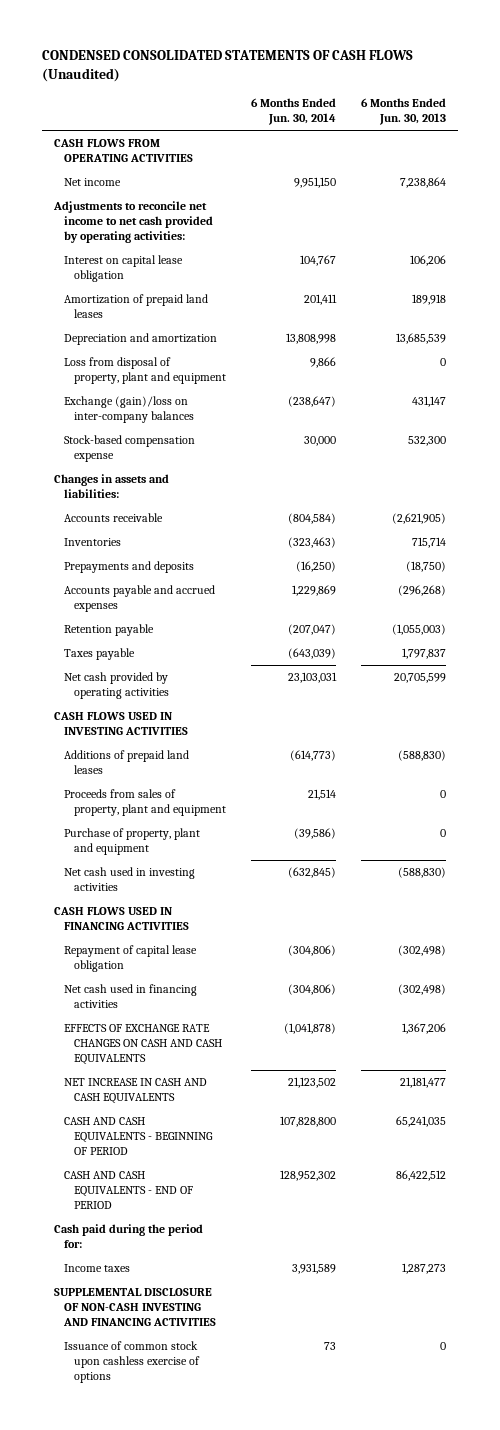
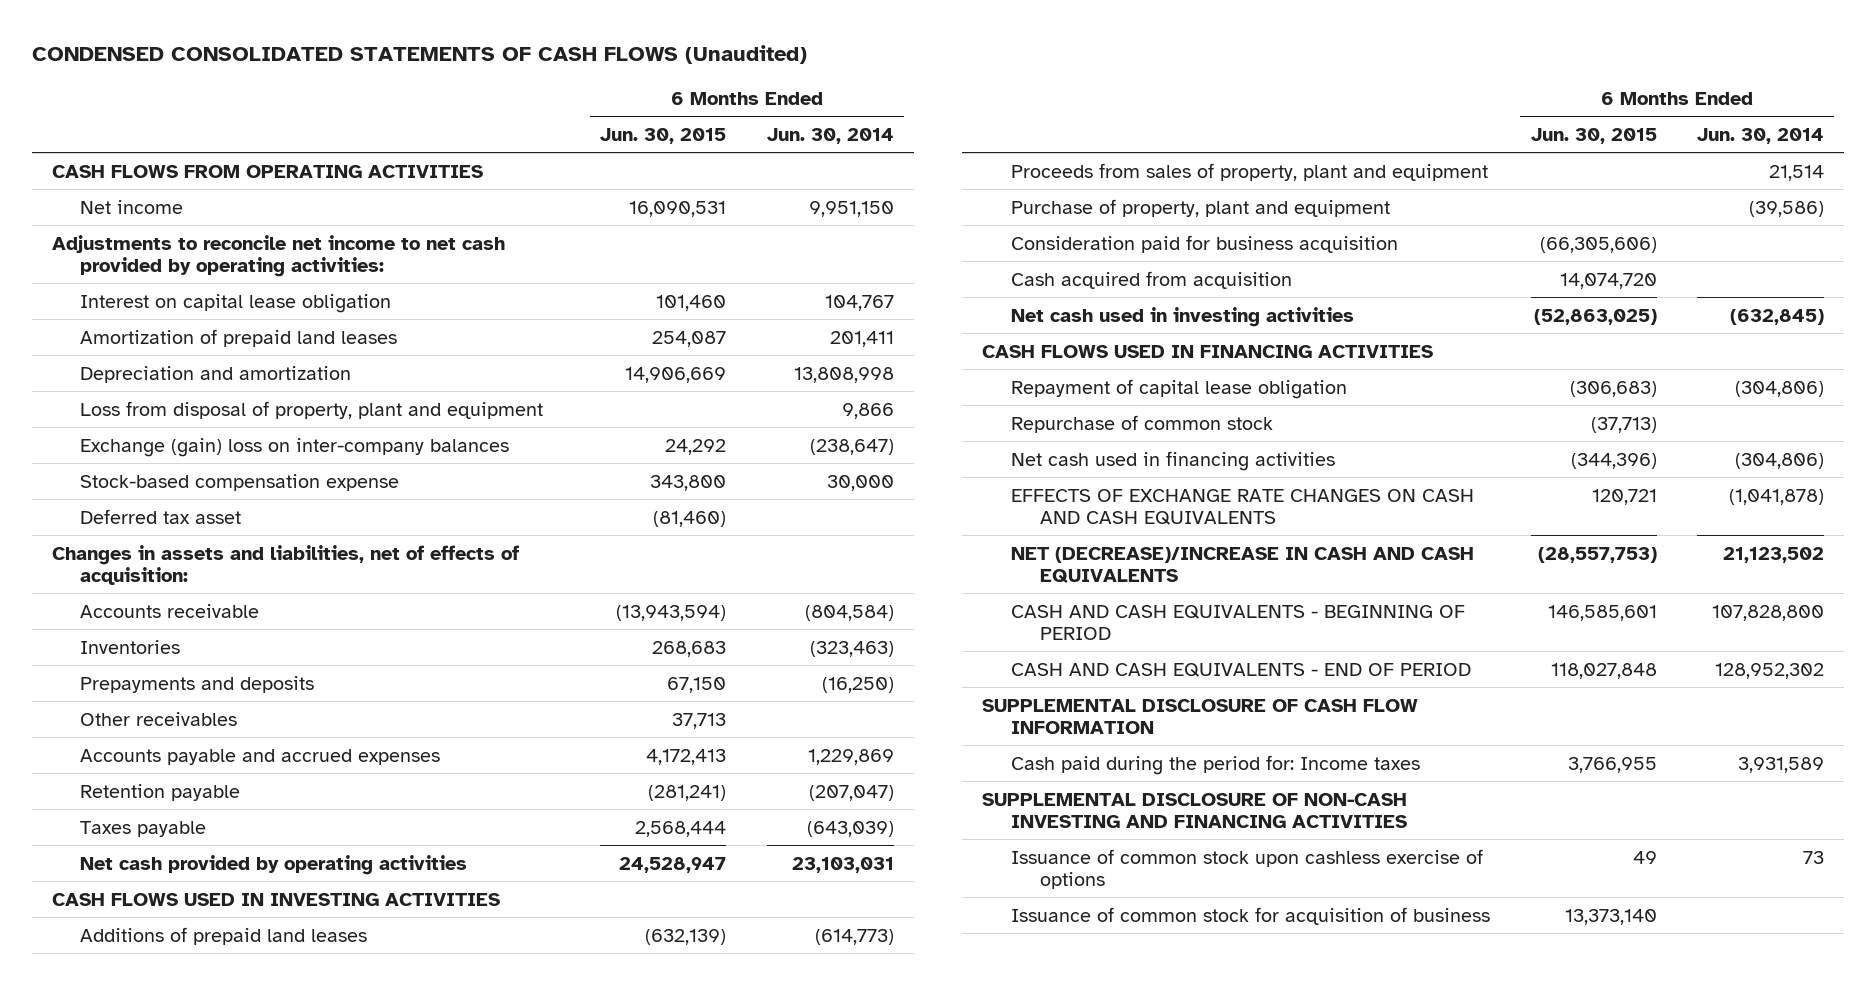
[360,98,446,126] 6 Months Ended Jun. 30, 2013 -> none
none -> [600,128,727,145] Jun. 30, 2015
[64,396,195,424] Exchange (gain)/loss on inter-company balances -> [80,437,510,457] Exchange (gain) loss on inter-company balances
none -> [80,508,242,524] Deferred tax asset
[54,474,170,499] Changes in assets and liabilities: -> [51,544,519,585] Changes in assets and liabilities, net of effects of acquisition:
none -> [80,711,238,726] Other receivables
none -> [1010,234,1398,253] Consideration paid for business acquisition
none -> [1010,270,1292,289] Cash acquired from acquisition
none -> [1010,414,1273,433] Repurchase of common stock
[64,1078,208,1105] NET INCREASE IN CASH AND CASH EQUIVALENTS -> [1010,546,1474,583] NET (DECREASE)/INCREASE IN CASH AND CASH EQUIVALENTS
[54,1224,204,1249] Cash paid during the period for: -> [982,698,1419,734] SUPPLEMENTAL DISCLOSURE OF CASH FLOW INFORMATION
[64,1264,131,1273] Income taxes -> [1010,754,1420,775] Cash paid during the period for: Income taxes
none -> [1010,906,1490,925] Issuance of common stock for acquisition of business

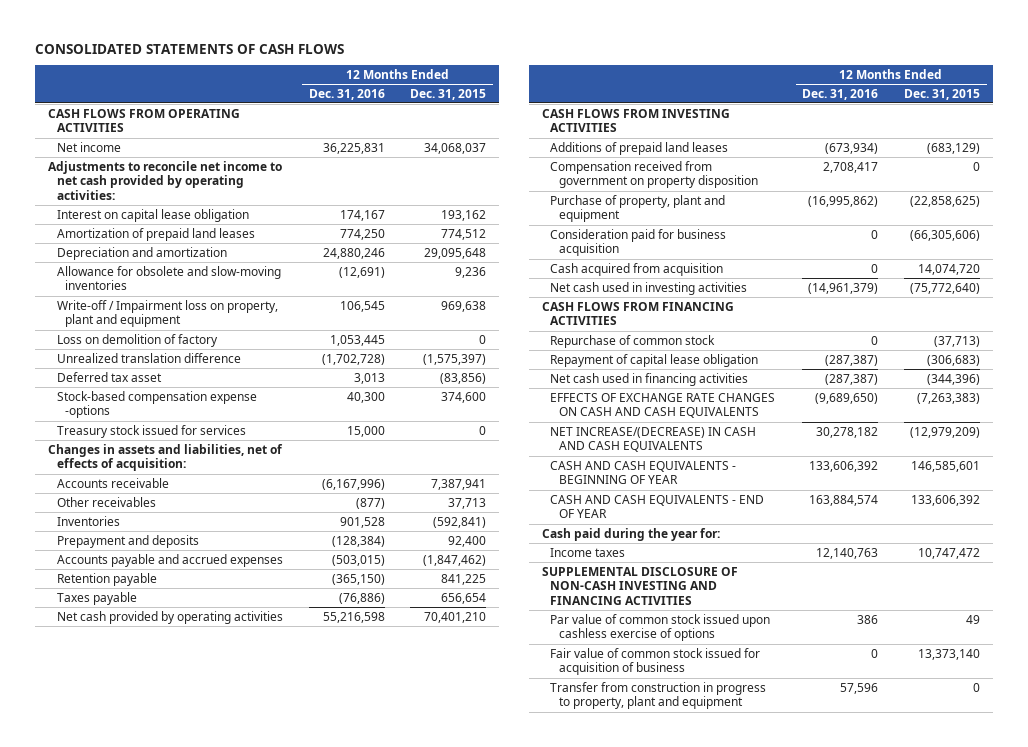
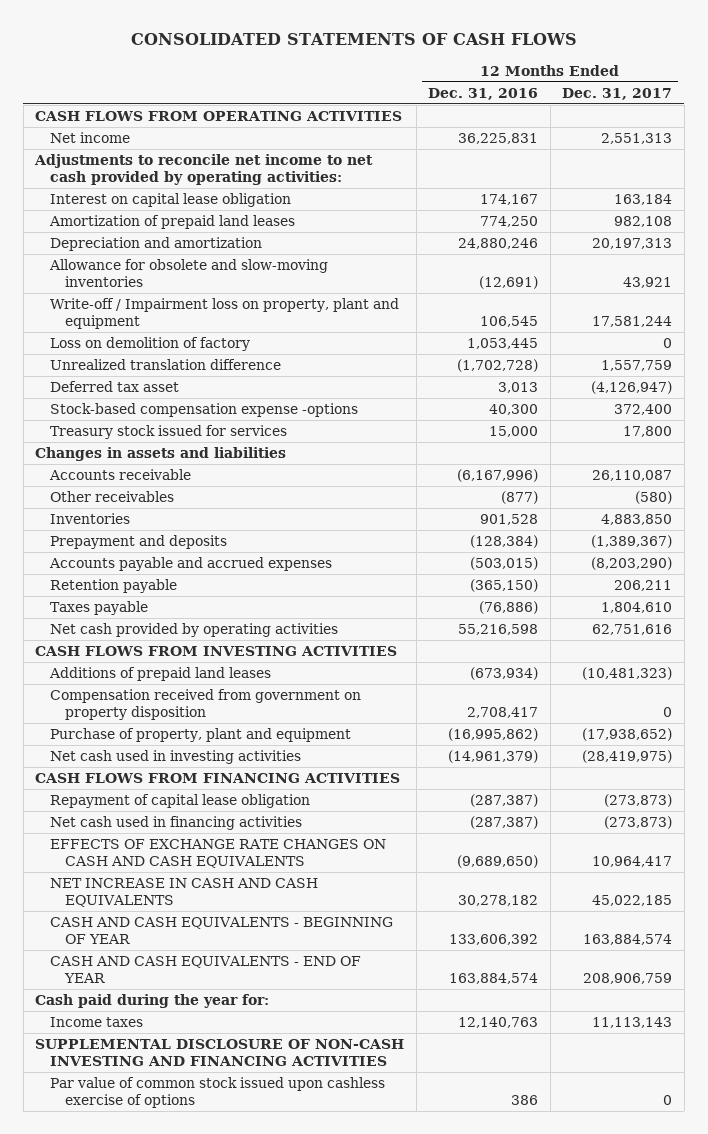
[410,88,487,100] Dec. 31, 2015 -> none
none -> [562,87,673,100] Dec. 31, 2017
[48,443,284,472] Changes in assets and liabilities, net of effects of acquisition: -> [35,447,287,462] Changes in assets and liabilities
[550,228,727,257] Consideration paid for business acquisition -> none
[550,262,724,276] Cash acquired from acquisition -> none
[550,334,716,348] Repurchase of common stock -> none
[550,426,757,453] NET INCREASE/(DECREASE) IN CASH AND CASH EQUIVALENTS -> [50,878,319,907] NET INCREASE IN CASH AND CASH EQUIVALENTS
[550,647,761,676] Fair value of common stock issued for acquisition of business -> none
[550,681,767,710] Transfer from construction in progress to property, plant and equipment -> none

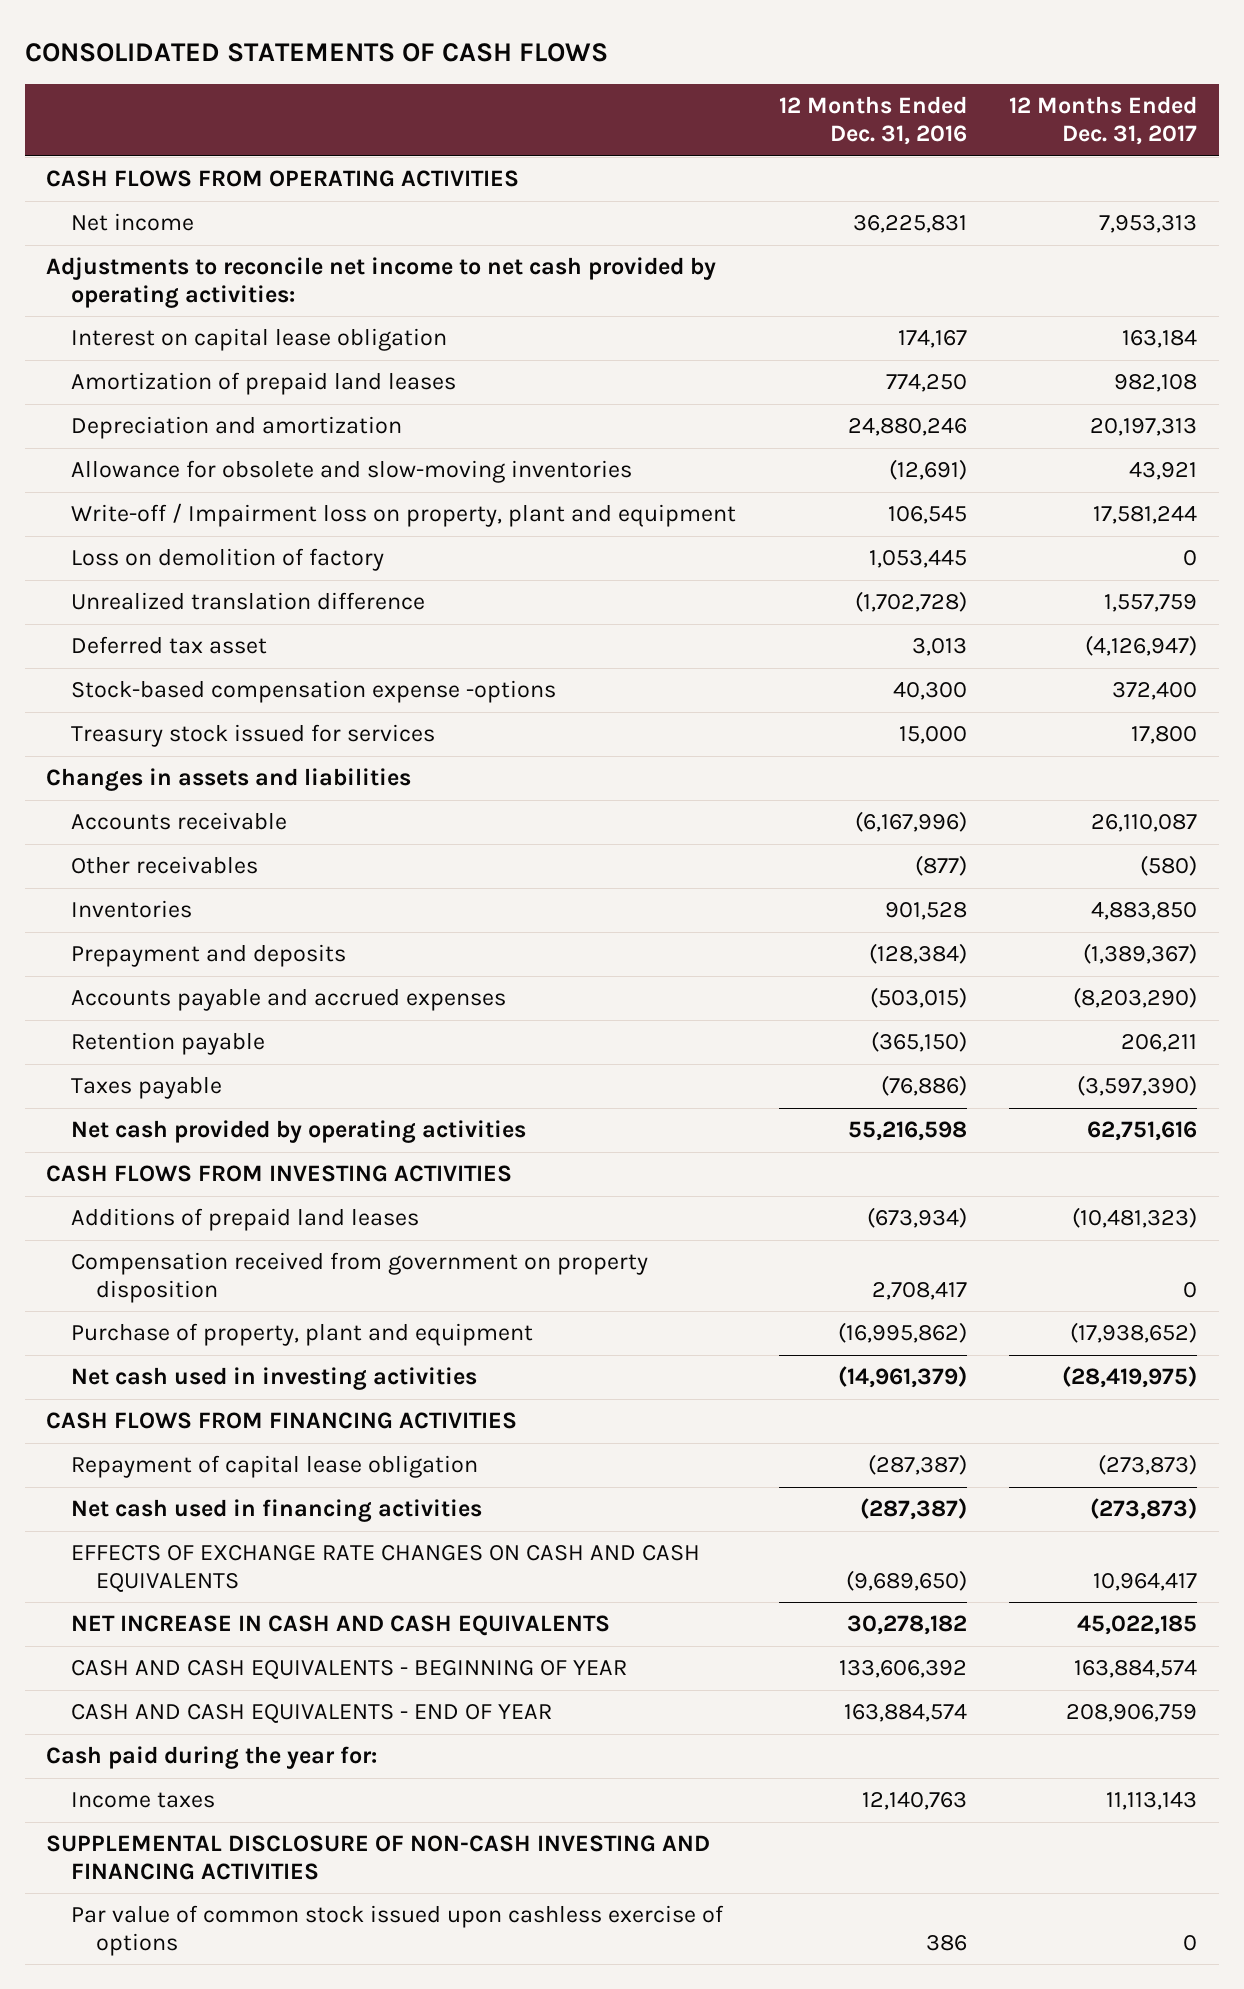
[601,133,673,145] 2,551,313 -> [1099,215,1198,234] 7,953,313
[601,602,673,614] 1,804,610 -> [1077,1075,1198,1097] (3,597,390)

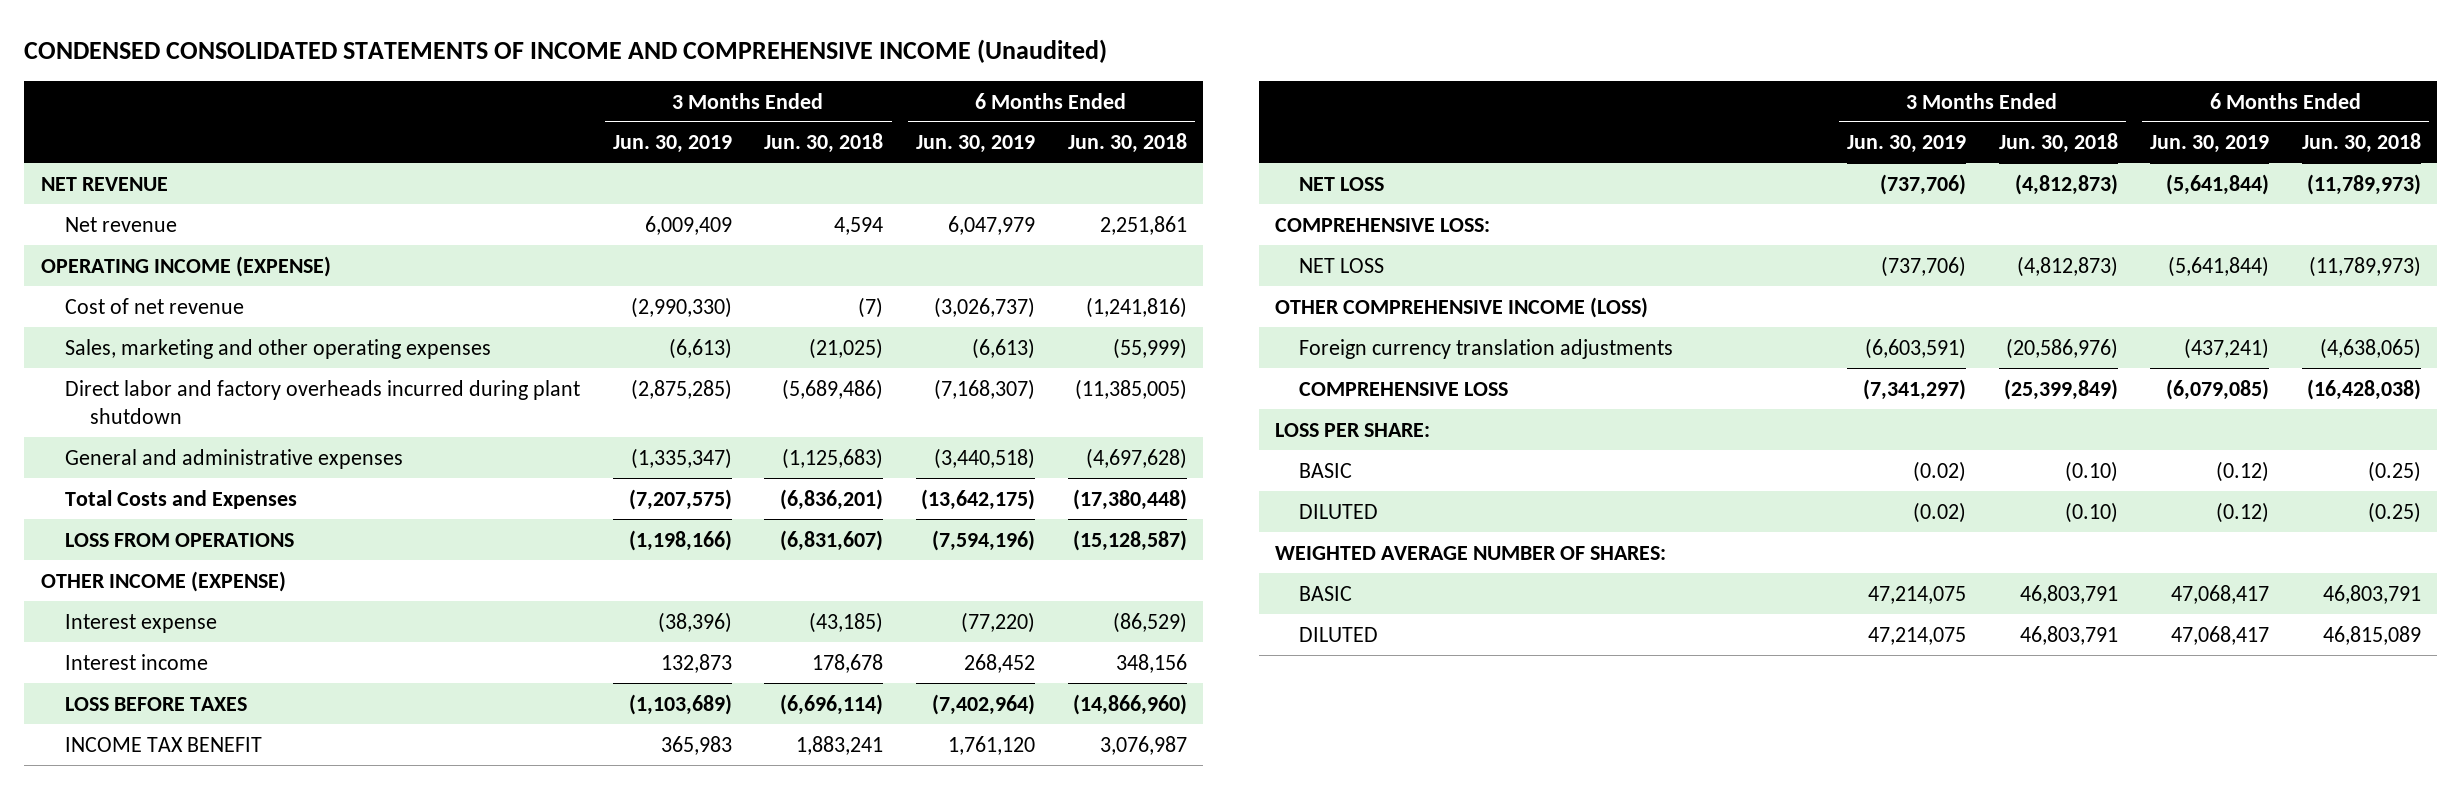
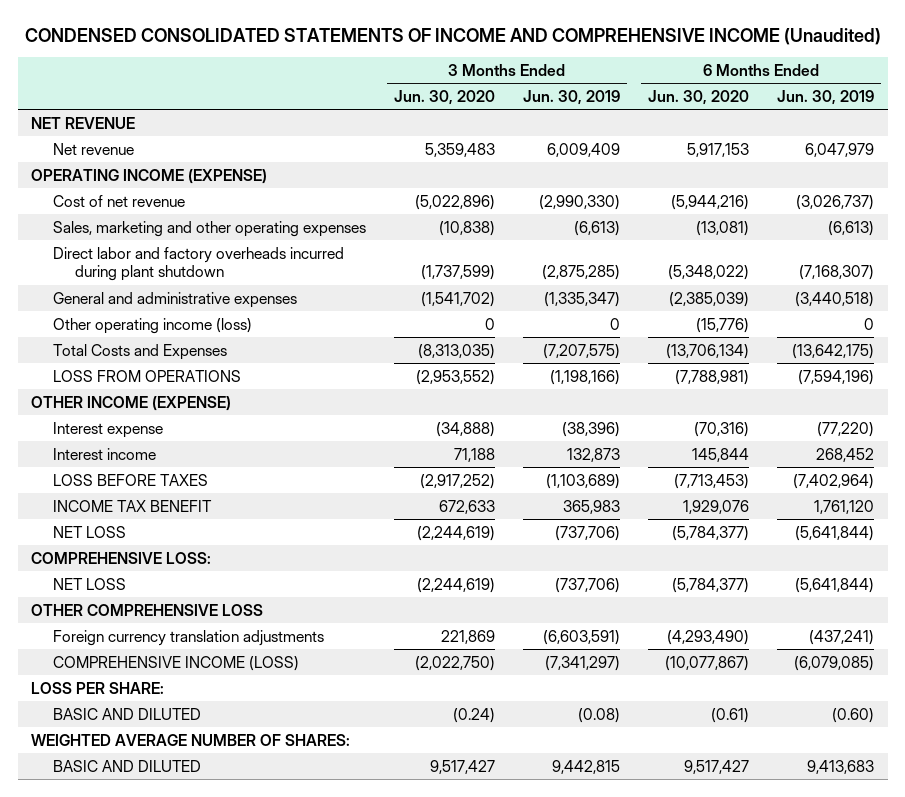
[764,133,884,154] Jun. 30, 2018 -> none
[1067,133,1187,154] Jun. 30, 2018 -> none
none -> [393,89,495,105] Jun. 30, 2020
none -> [647,89,749,105] Jun. 30, 2020
none -> [53,317,253,334] Other operating income (loss)
[1274,296,1648,318] OTHER COMPREHENSIVE INCOME (LOSS) -> [31,603,264,616] OTHER COMPREHENSIVE LOSS
[1299,381,1509,396] COMPREHENSIVE LOSS -> [53,655,300,671] COMPREHENSIVE INCOME (LOSS)
[1299,462,1353,478] BASIC -> none
[1299,503,1379,519] DILUTED -> none
none -> [53,707,202,720] BASIC AND DILUTED
[1299,585,1353,601] BASIC -> none
[1299,626,1379,642] DILUTED -> none
none -> [53,759,202,772] BASIC AND DILUTED

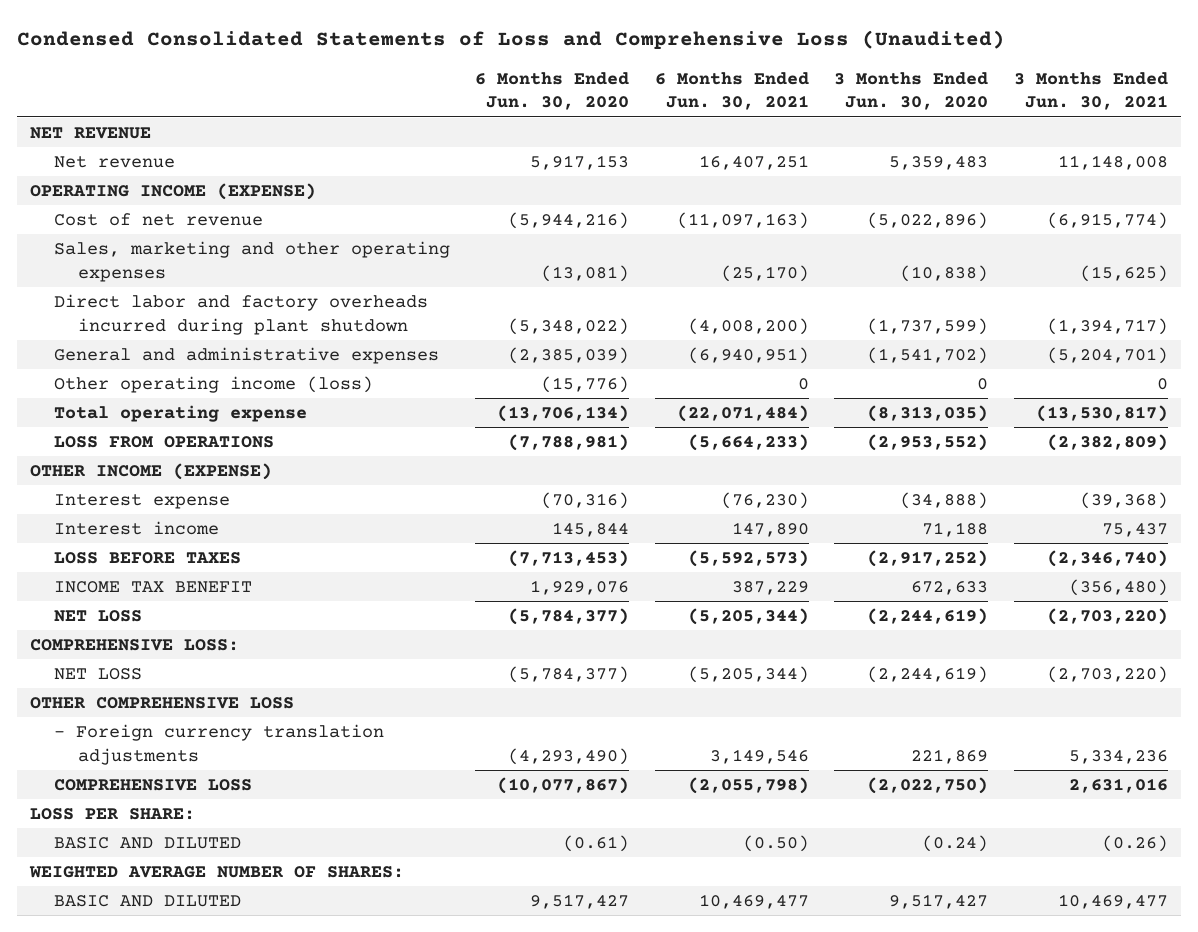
[24,27,881,45] CONDENSED CONSOLIDATED STATEMENTS OF INCOME AND COMPREHENSIVE INCOME (Unaudited) -> [17,30,1006,50] Condensed Consolidated Statements of Loss and Comprehensive Loss (Unaudited)
[522,89,620,105] Jun. 30, 2019 -> none
[776,89,874,105] Jun. 30, 2019 -> none
none -> [654,71,809,111] 6 Months Ended Jun. 30, 2021
none -> [1013,71,1168,111] 3 Months Ended Jun. 30, 2021
[53,343,228,360] Total Costs and Expenses -> [53,405,307,423] Total operating expense
[53,629,325,646] Foreign currency translation adjustments -> [53,724,384,765] - Foreign currency translation adjustments
[53,655,300,671] COMPREHENSIVE INCOME (LOSS) -> [53,779,252,792] COMPREHENSIVE LOSS

